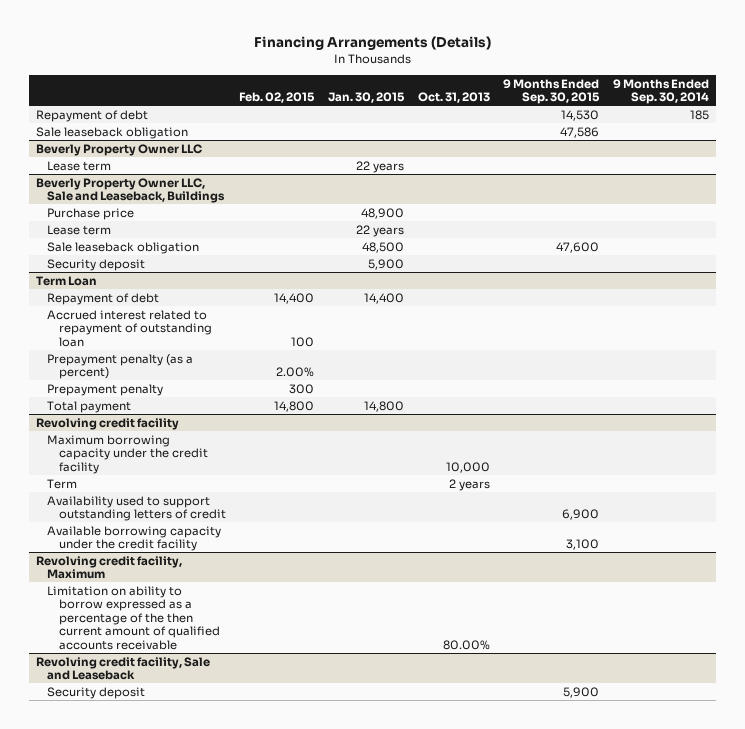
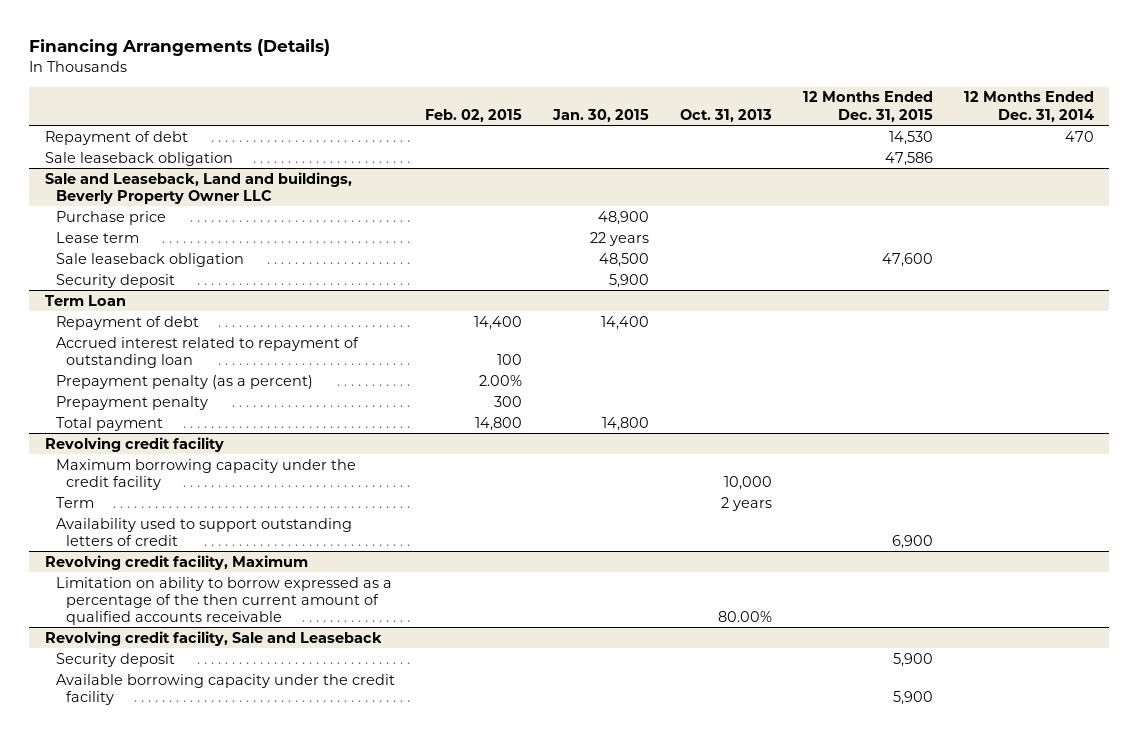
[503,78,601,105] 9 Months Ended Sep. 30, 2015 -> none
[612,78,709,105] 9 Months Ended Sep. 30, 2014 -> none
none -> [802,91,933,122] 12 Months Ended Dec. 31, 2015
none -> [963,91,1094,122] 12 Months Ended Dec. 31, 2014
[36,143,203,156] Beverly Property Owner LLC -> none
[47,160,112,171] Lease term -> none
[36,177,226,204] Beverly Property Owner LLC, Sale and Leaseback, Buildings -> [44,171,352,204] Sale and Leaseback, Land and buildings, Beverly Property Owner LLC
[47,525,222,552] Available borrowing capacity under the credit facility -> none
none -> [55,673,395,705] Available borrowing capacity under the credit facility

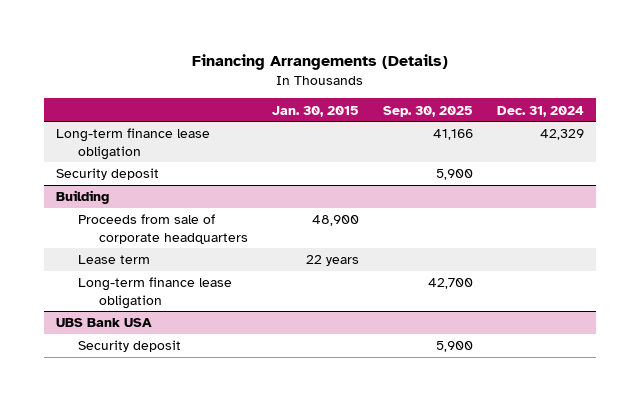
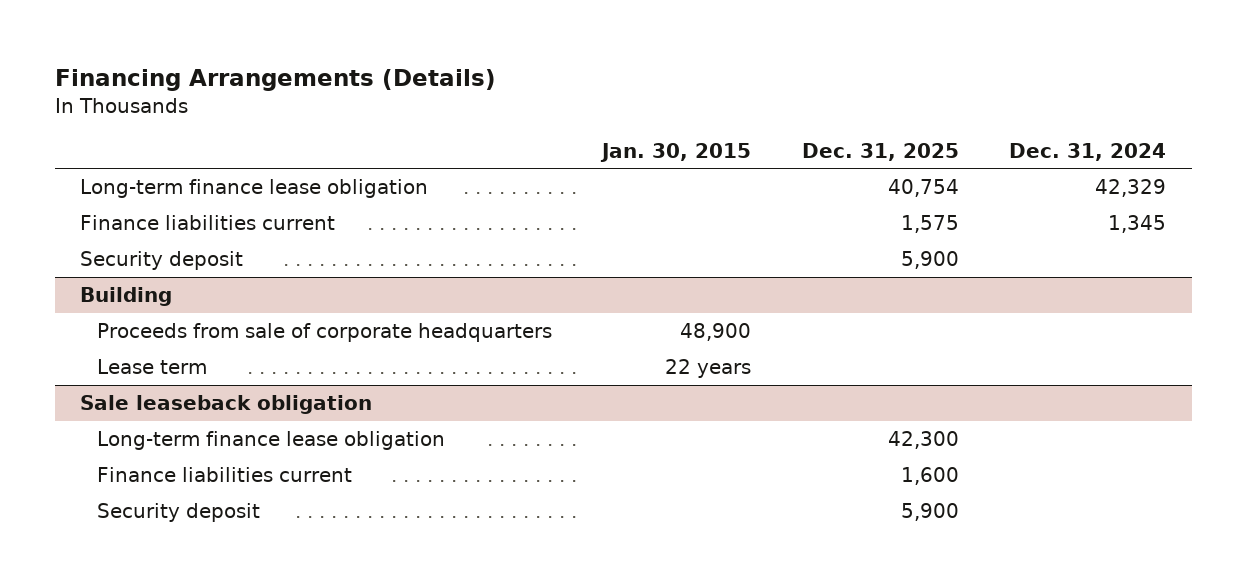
[382,105,473,117] Sep. 30, 2025 -> none
none -> [801,142,959,161] Dec. 31, 2025
none -> [79,215,335,231] Finance liabilities current
[77,277,232,309] Long-term finance lease obligation -> none
[56,318,153,328] UBS Bank USA -> none
[77,340,181,353] Security deposit -> none
none -> [79,395,372,415] Sale leaseback obligation
none -> [96,431,445,451] Long-term finance lease obligation
none -> [96,467,352,483] Finance liabilities current
none -> [96,503,260,523] Security deposit

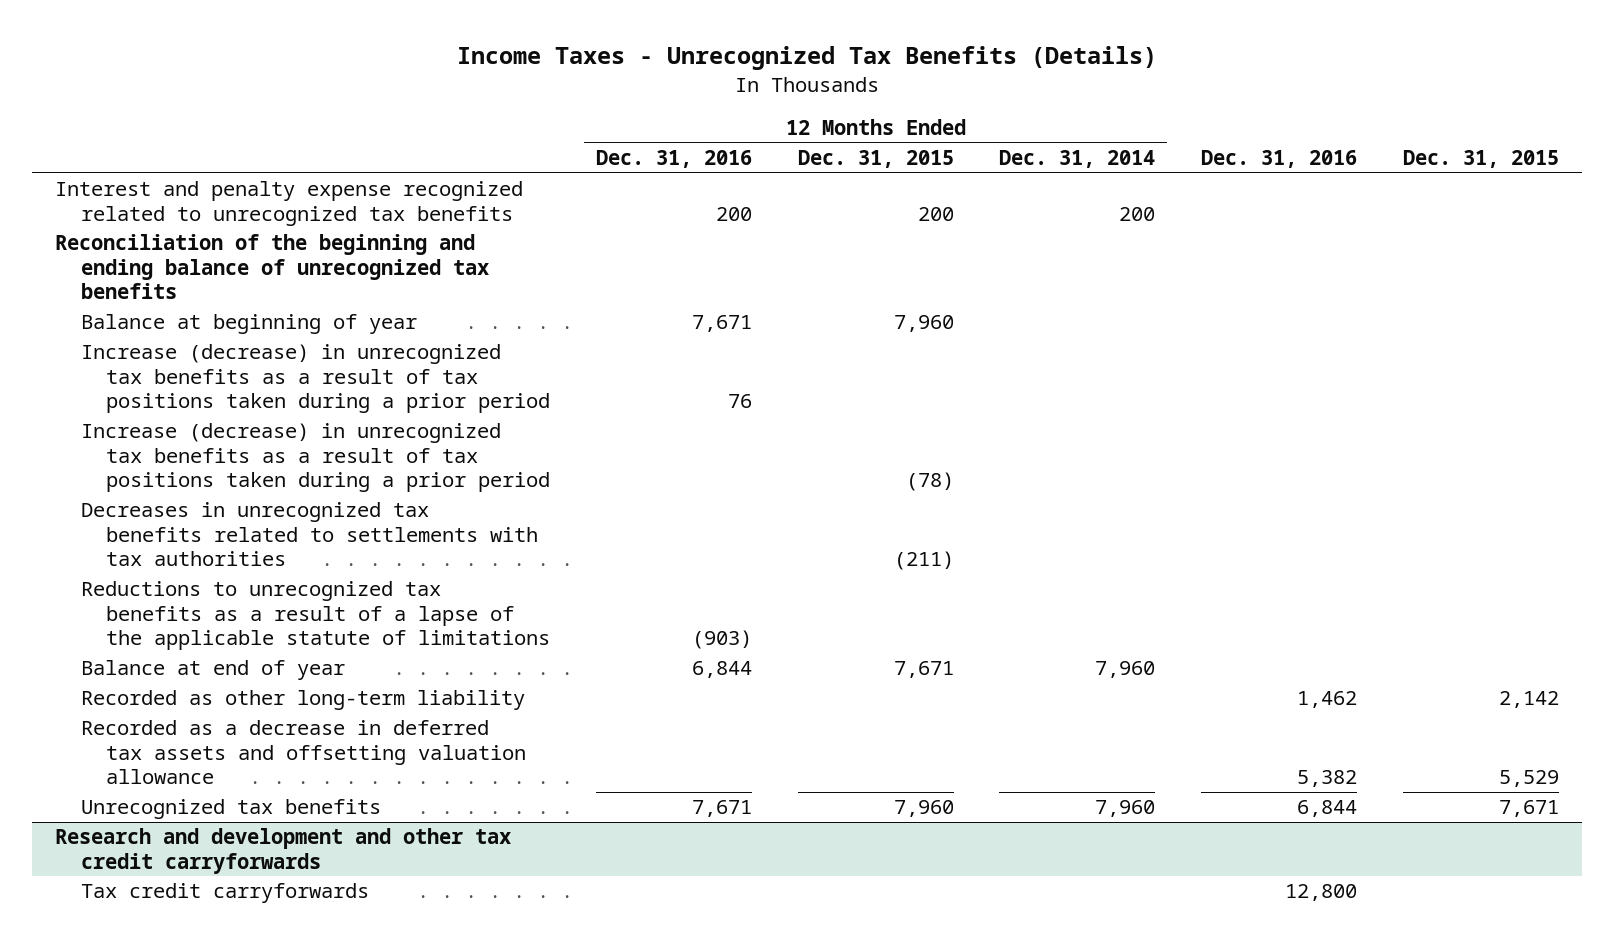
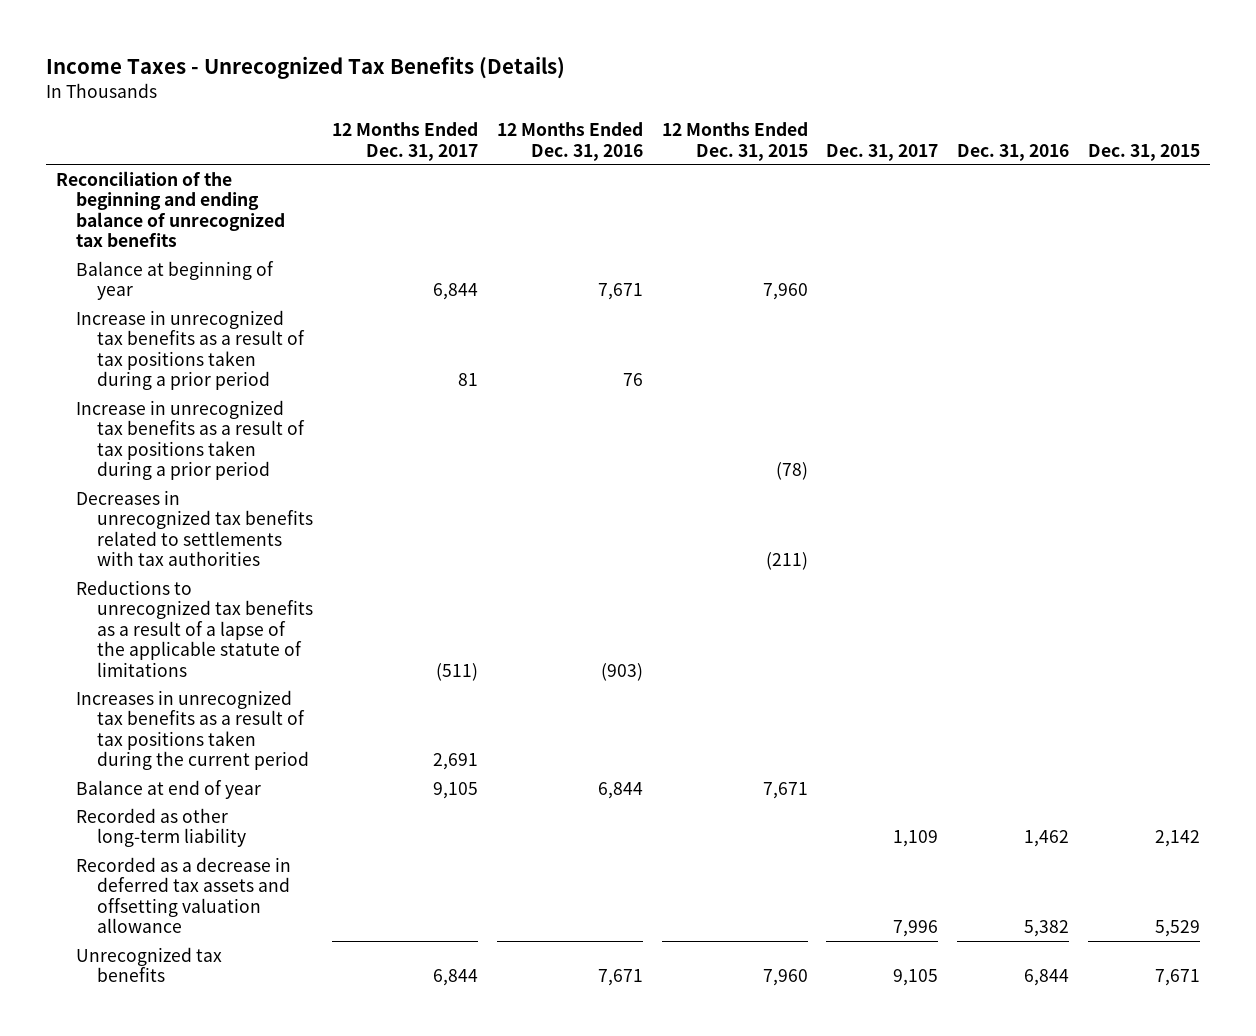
[999,150,1156,169] Dec. 31, 2014 -> none
none -> [331,122,478,161] 12 Months Ended Dec. 31, 2017
none -> [826,143,939,161] Dec. 31, 2017
[55,181,524,226] Interest and penalty expense recognized related to unrecognized tax benefits -> none
[80,344,551,414] Increase (decrease) in unrecognized tax benefits as a result of tax positions taken during a prior period -> [76,309,305,391] Increase in unrecognized tax benefits as a result of tax positions taken during a prior period
[80,423,551,493] Increase (decrease) in unrecognized tax benefits as a result of tax positions taken during a prior period -> [76,399,305,481] Increase in unrecognized tax benefits as a result of tax positions taken during a prior period
none -> [76,689,309,771] Increases in unrecognized tax benefits as a result of tax positions taken during the current period
[55,828,512,874] Research and development and other tax credit carryforwards -> none
[80,883,369,904] Tax credit carryforwards -> none

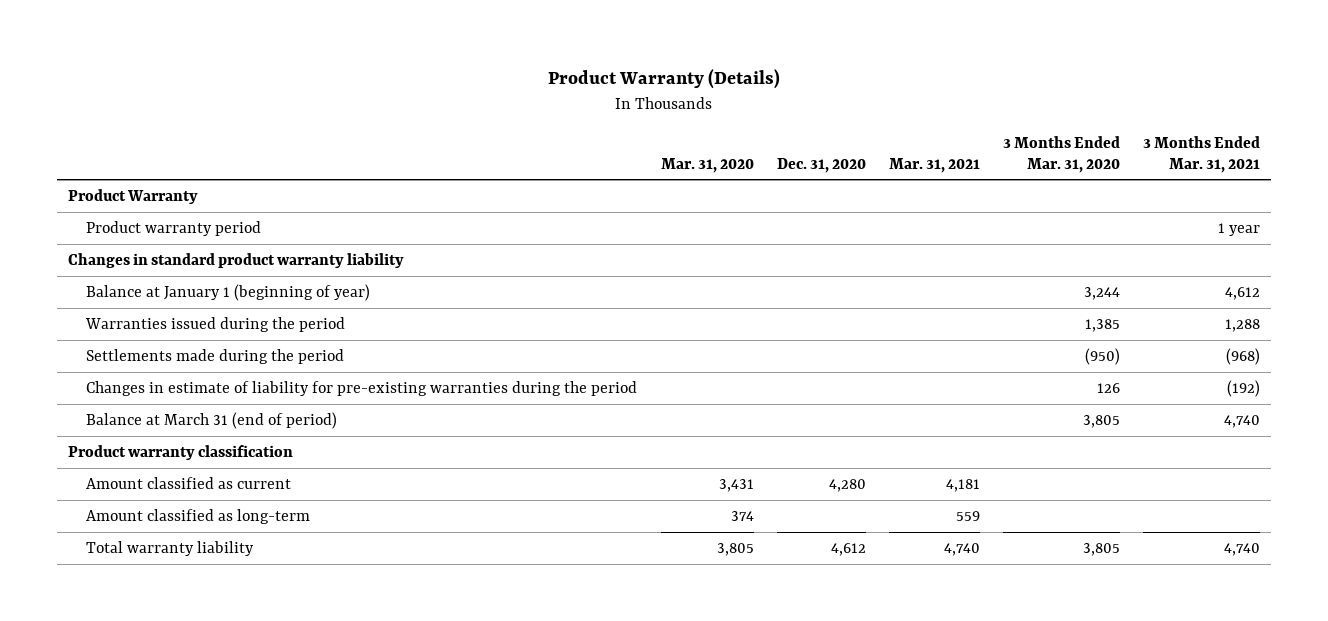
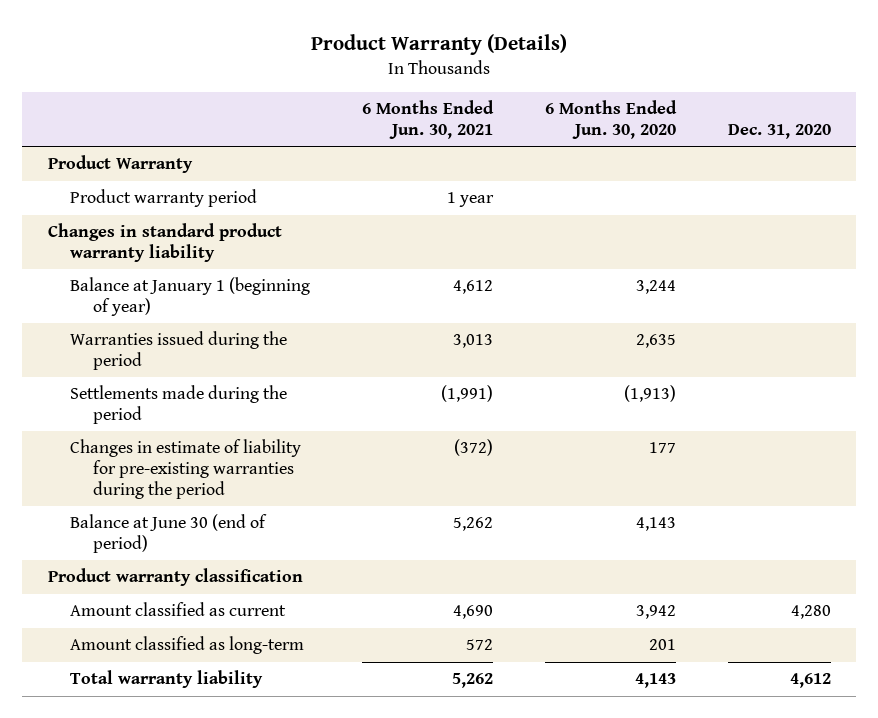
[660,157,754,173] Mar. 31, 2020 -> none
[888,157,980,173] Mar. 31, 2021 -> none
[1002,135,1120,173] 3 Months Ended Mar. 31, 2020 -> none
[1142,135,1260,173] 3 Months Ended Mar. 31, 2021 -> none
none -> [361,100,494,140] 6 Months Ended Jun. 30, 2021
none -> [544,100,677,140] 6 Months Ended Jun. 30, 2020
[86,412,338,430] Balance at March 31 (end of period) -> [70,514,268,554] Balance at June 30 (end of period)

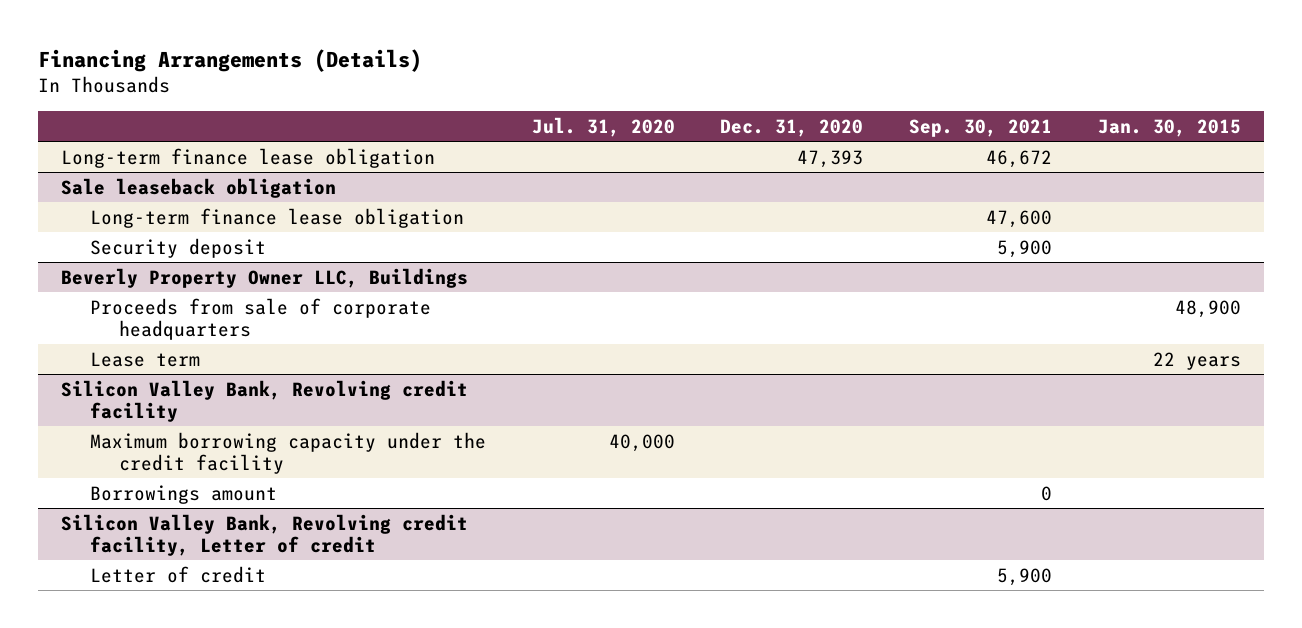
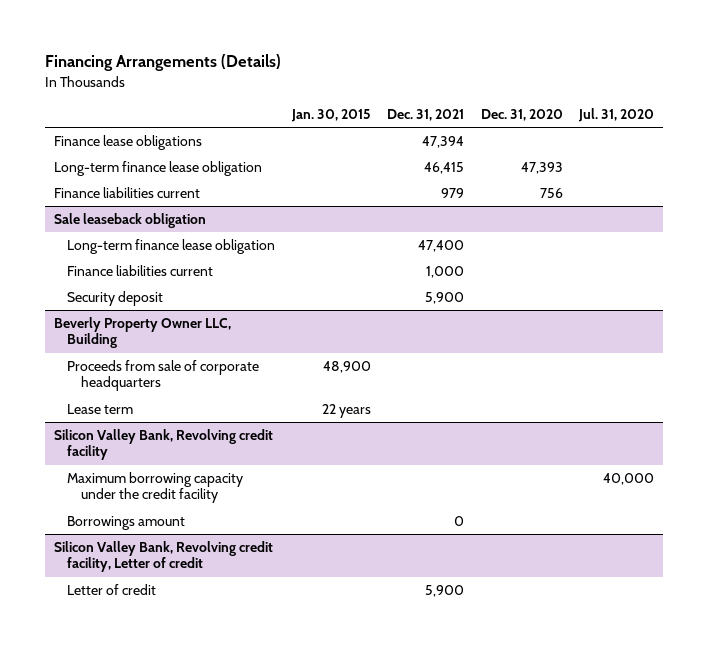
[909,118,1053,137] Sep. 30, 2021 -> none
none -> [387,108,465,121] Dec. 31, 2021
none -> [53,135,202,151] Finance lease obligations
none -> [53,187,200,199] Finance liabilities current
none -> [67,265,214,277] Finance liabilities current
[60,267,468,288] Beverly Property Owner LLC, Buildings -> [53,317,231,349] Beverly Property Owner LLC, Building

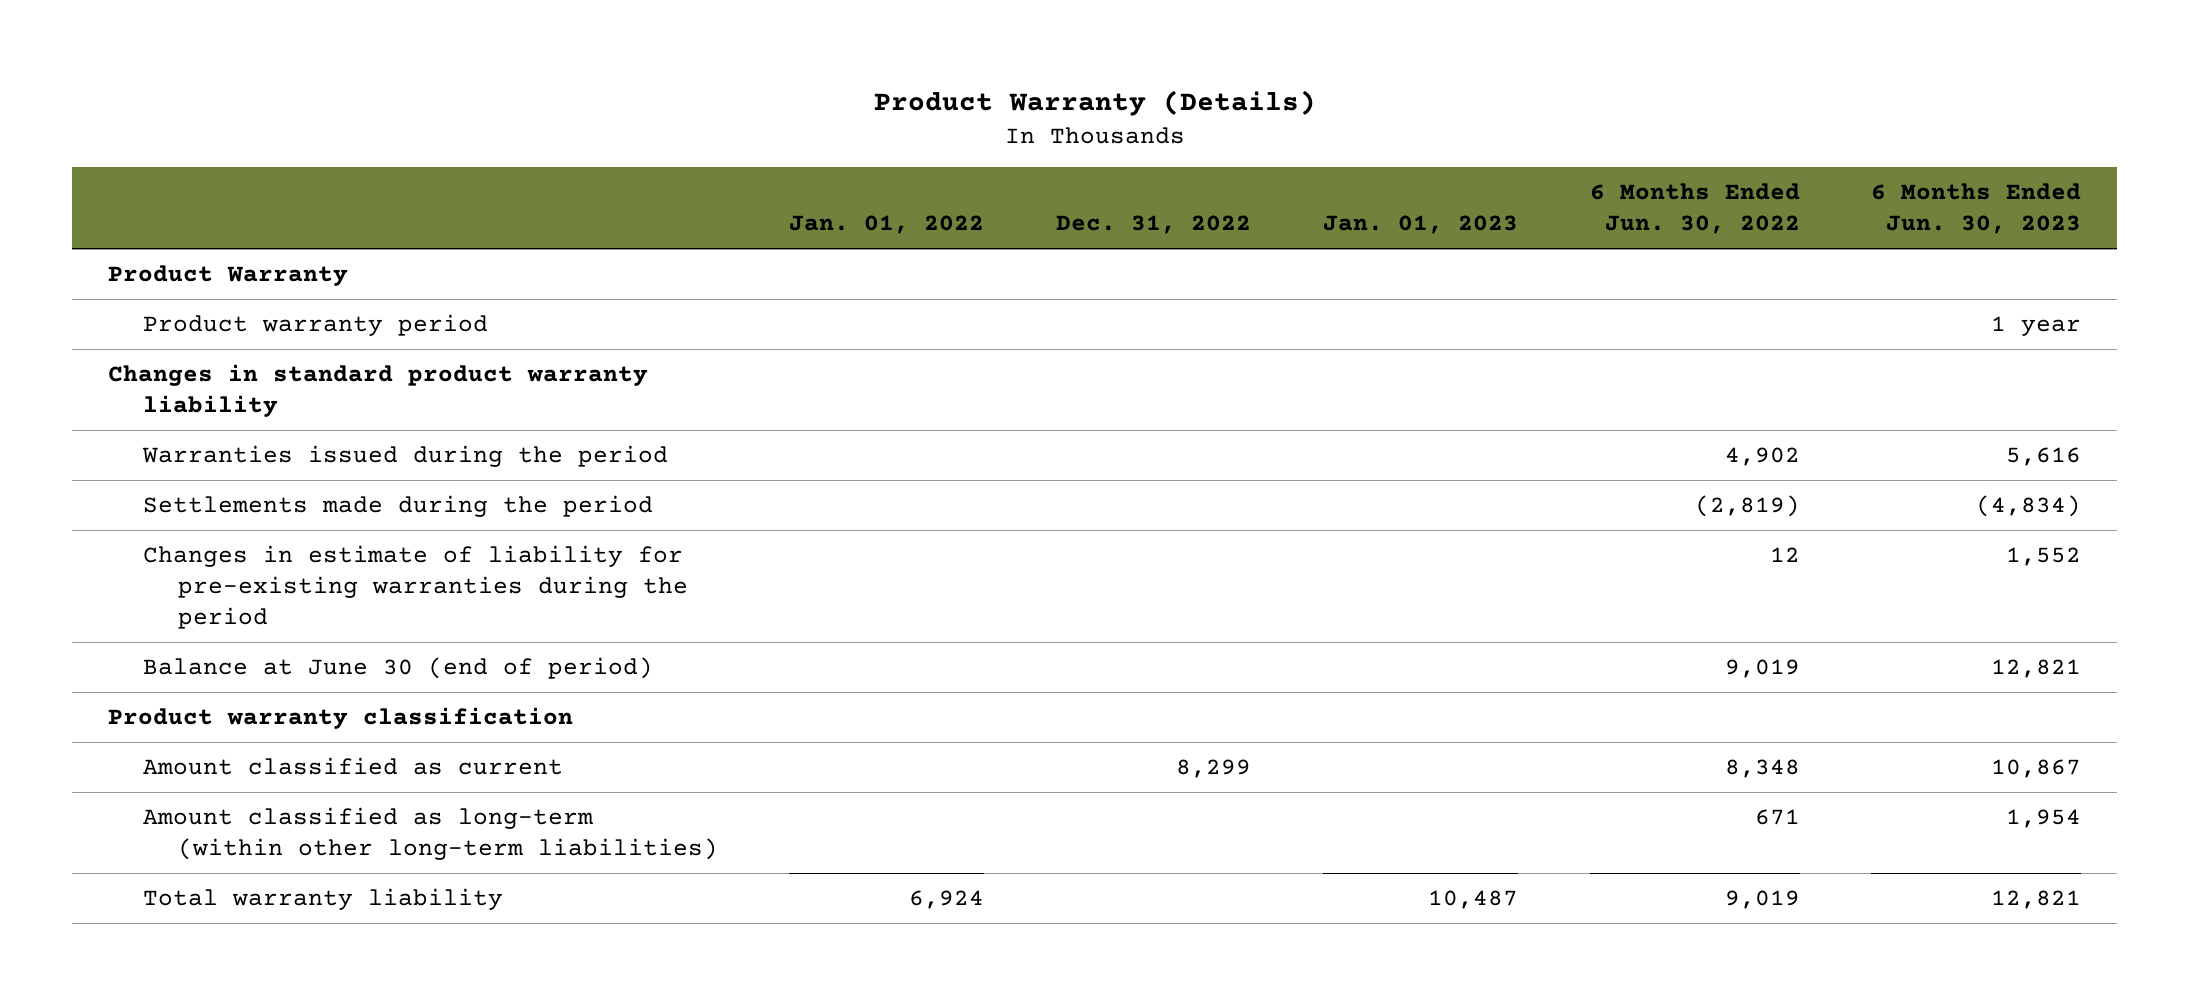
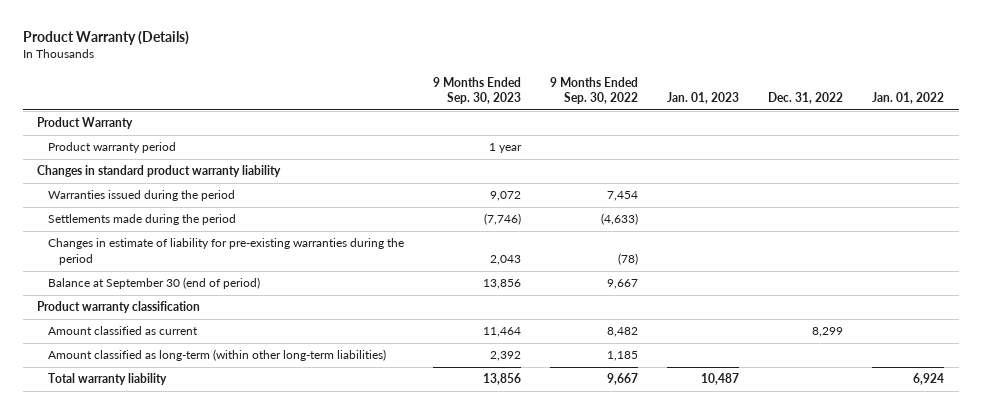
[1589,183,1800,235] 6 Months Ended Jun. 30, 2022 -> none
[1871,183,2082,235] 6 Months Ended Jun. 30, 2023 -> none
none -> [433,76,522,105] 9 Months Ended Sep. 30, 2023
none -> [550,76,639,105] 9 Months Ended Sep. 30, 2022
[142,657,653,680] Balance at June 30 (end of period) -> [48,277,261,290] Balance at September 30 (end of period)

